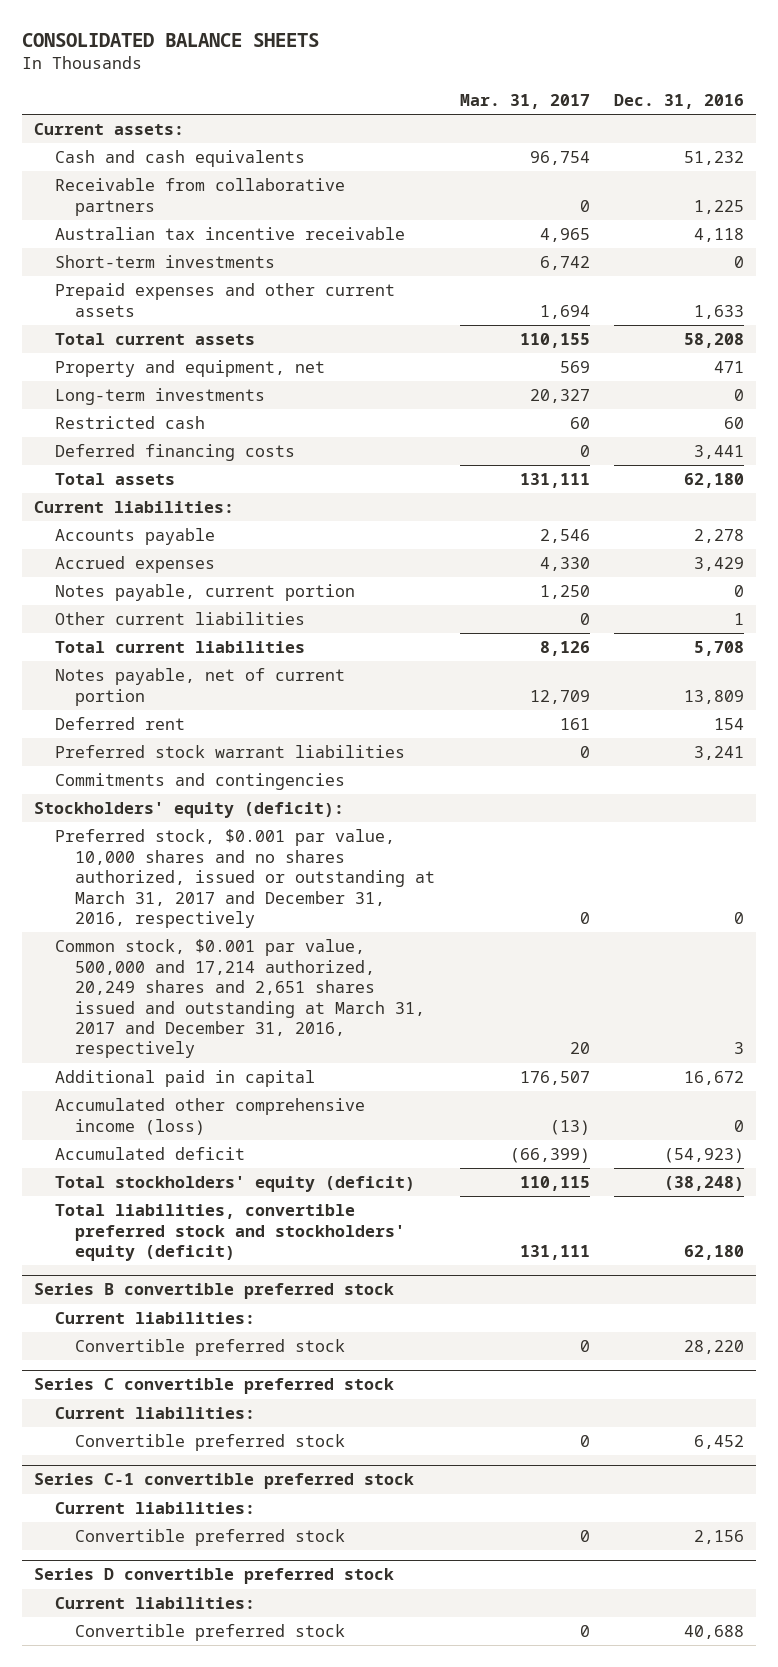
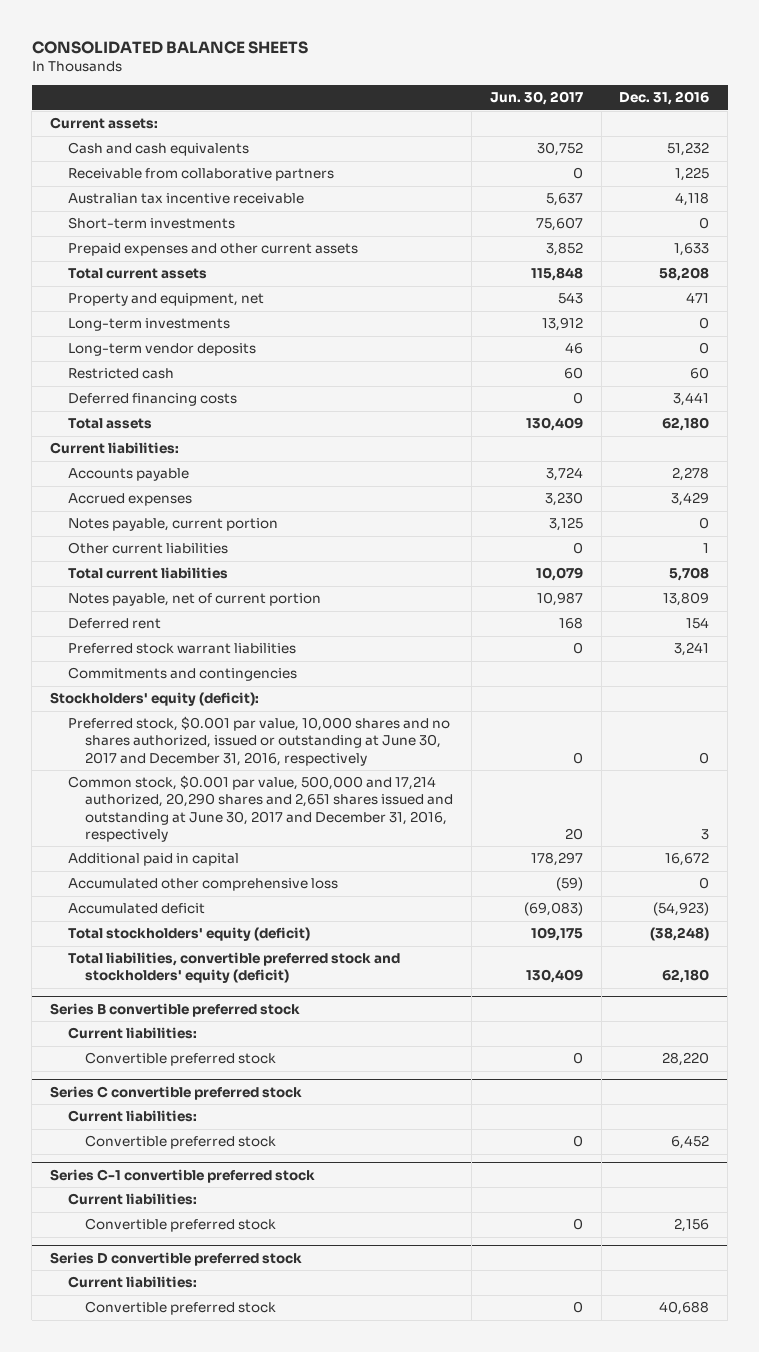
[459,93,590,109] Mar. 31, 2017 -> none
none -> [489,91,583,106] Jun. 30, 2017
none -> [67,343,256,357] Long-term vendor deposits
[54,829,436,929] Preferred stock, $0.001 par value, 10,000 shares and no shares authorized, issued or outstanding at March 31, 2017 and December 31, 2016, respectively -> [67,716,450,766] Preferred stock, $0.001 par value, 10,000 shares and no shares authorized, issued or outstanding at June 30, 2017 and December 31, 2016, respectively
[54,939,426,1059] Common stock, $0.001 par value, 500,000 and 17,214 authorized, 20,249 shares and 2,651 shares issued and outstanding at March 31, 2017 and December 31, 2016, respectively -> [67,775,454,842] Common stock, $0.001 par value, 500,000 and 17,214 authorized, 20,290 shares and 2,651 shares issued and outstanding at June 30, 2017 and December 31, 2016, respectively
[54,1098,365,1135] Accumulated other comprehensive income (loss) -> [67,878,338,892] Accumulated other comprehensive loss

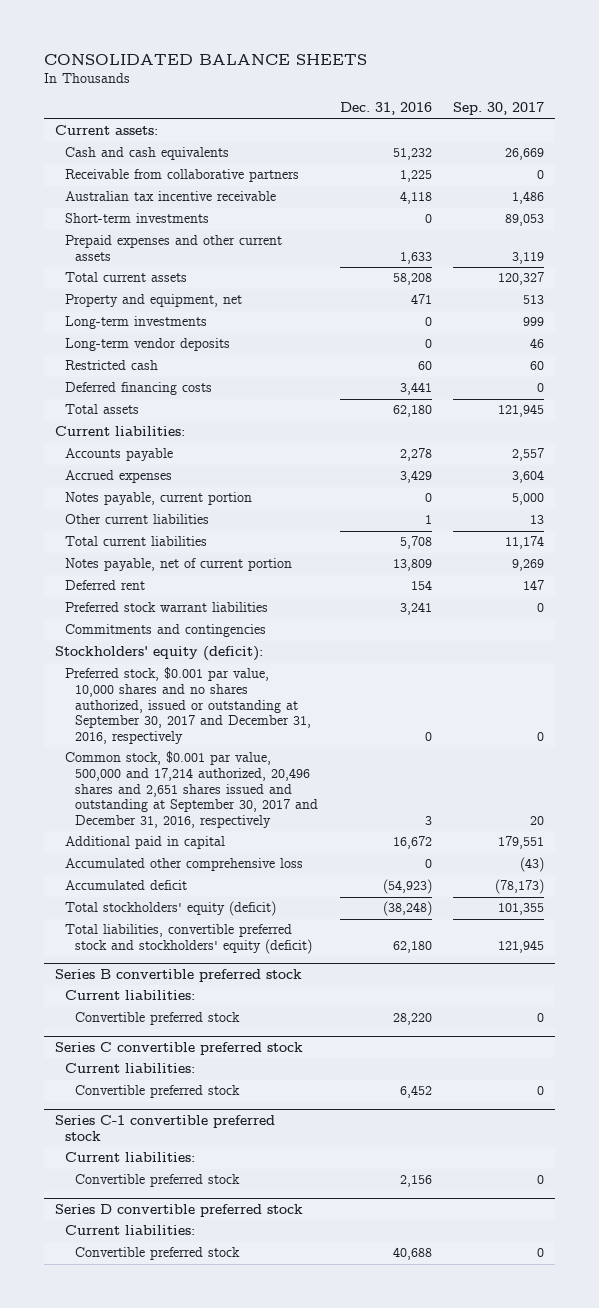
[489,91,583,106] Jun. 30, 2017 -> none
none -> [453,102,545,116] Sep. 30, 2017
[67,716,450,766] Preferred stock, $0.001 par value, 10,000 shares and no shares authorized, issued or outstanding at June 30, 2017 and December 31, 2016, respectively -> [65,667,312,745] Preferred stock, $0.001 par value, 10,000 shares and no shares authorized, issued or outstanding at September 30, 2017 and December 31, 2016, respectively
[67,775,454,842] Common stock, $0.001 par value, 500,000 and 17,214 authorized, 20,290 shares and 2,651 shares issued and outstanding at June 30, 2017 and December 31, 2016, respectively -> [65,751,319,829] Common stock, $0.001 par value, 500,000 and 17,214 authorized, 20,496 shares and 2,651 shares issued and outstanding at September 30, 2017 and December 31, 2016, respectively

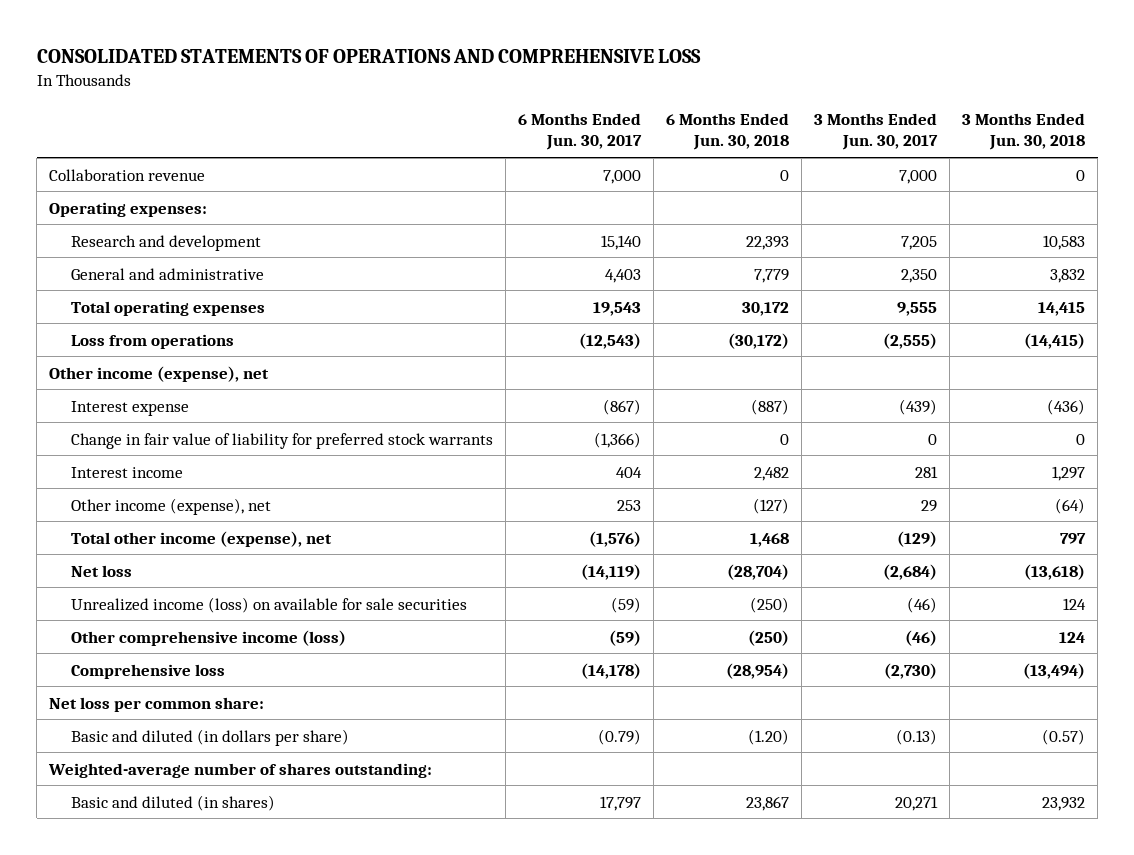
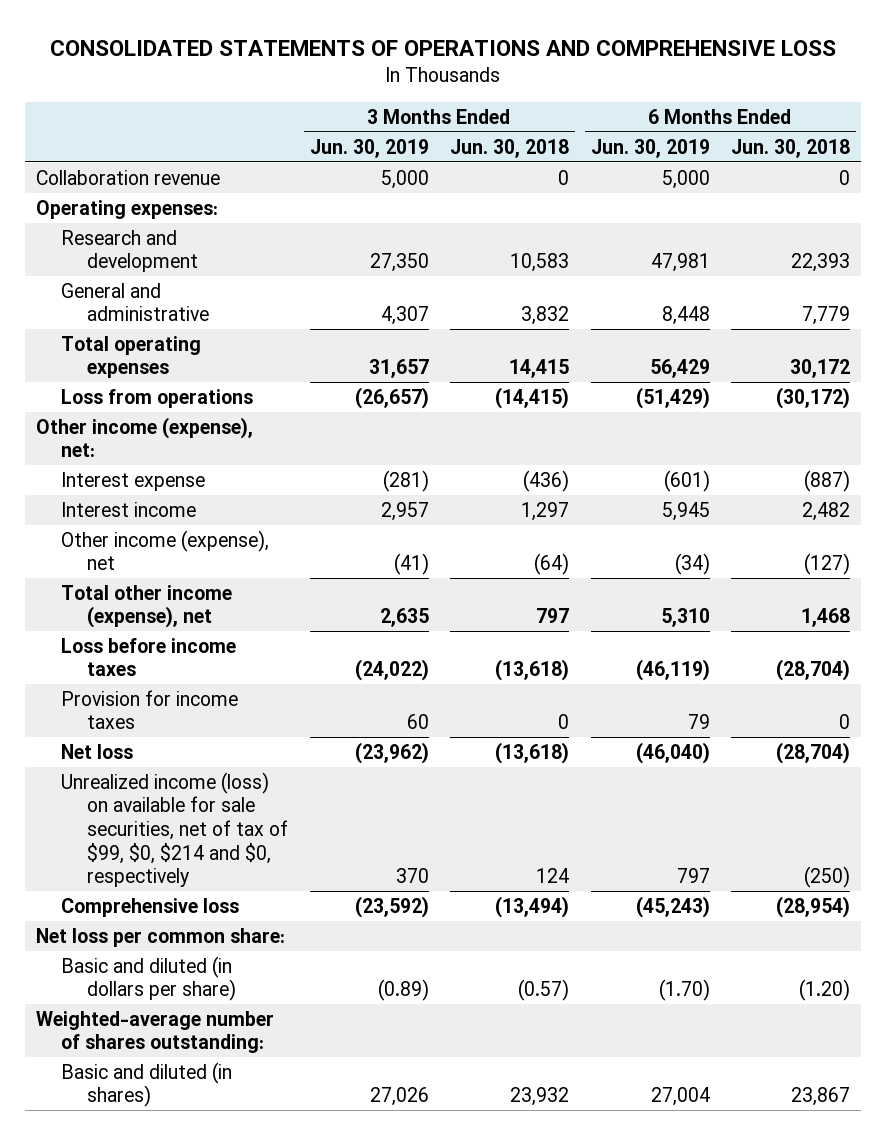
[517,113,642,151] 6 Months Ended Jun. 30, 2017 -> none
[814,113,939,151] 3 Months Ended Jun. 30, 2017 -> none
none -> [309,138,429,158] Jun. 30, 2019
none -> [590,138,710,158] Jun. 30, 2019
[49,365,270,382] Other income (expense), net -> [35,416,253,458] Other income (expense), net:
[70,432,493,449] Change in fair value of liability for preferred stock warrants -> none
none -> [61,637,237,677] Loss before income taxes
none -> [61,689,239,730] Provision for income taxes
[70,629,346,646] Other comprehensive income (loss) -> none
[70,596,467,613] Unrealized income (loss) on available for sale securities -> [61,771,289,888] Unrealized income (loss) on available for sale securities, net of tax of $99, $0, $214 and $0, respectively

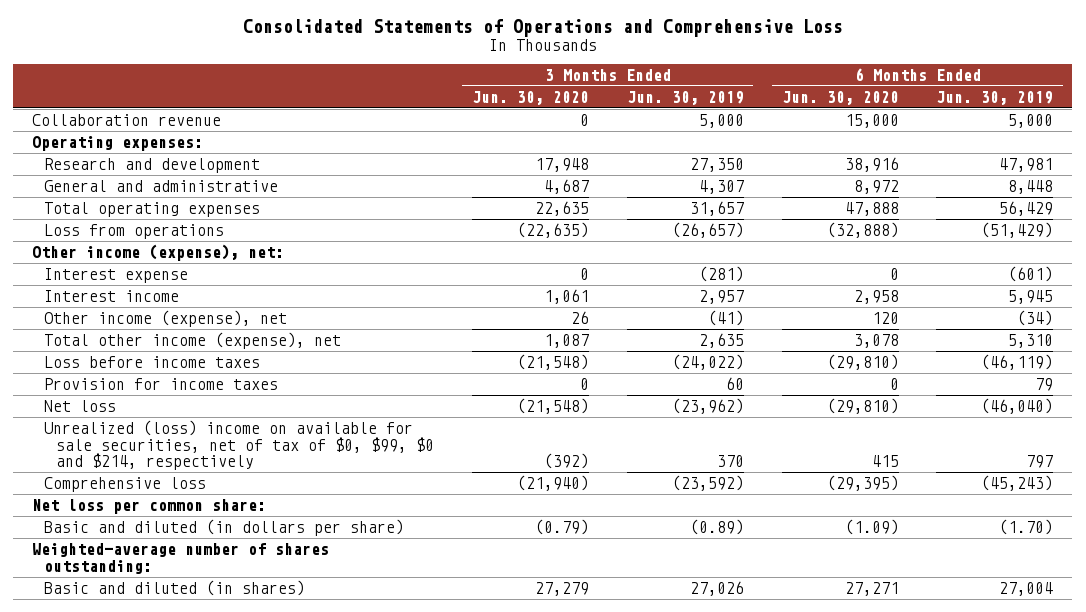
[49,39,836,56] CONSOLIDATED STATEMENTS OF OPERATIONS AND COMPREHENSIVE LOSS -> [242,19,843,38] Consolidated Statements of Operations and Comprehensive Loss
[450,138,570,158] Jun. 30, 2018 -> none
[731,138,851,158] Jun. 30, 2018 -> none
none -> [471,90,589,105] Jun. 30, 2020
none -> [781,90,899,105] Jun. 30, 2020
[61,771,289,888] Unrealized income (loss) on available for sale securities, net of tax of $99, $0, $214 and $0, respectively -> [44,419,434,471] Unrealized (loss) income on available for sale securities, net of tax of $0, $99, $0 and $214, respectively

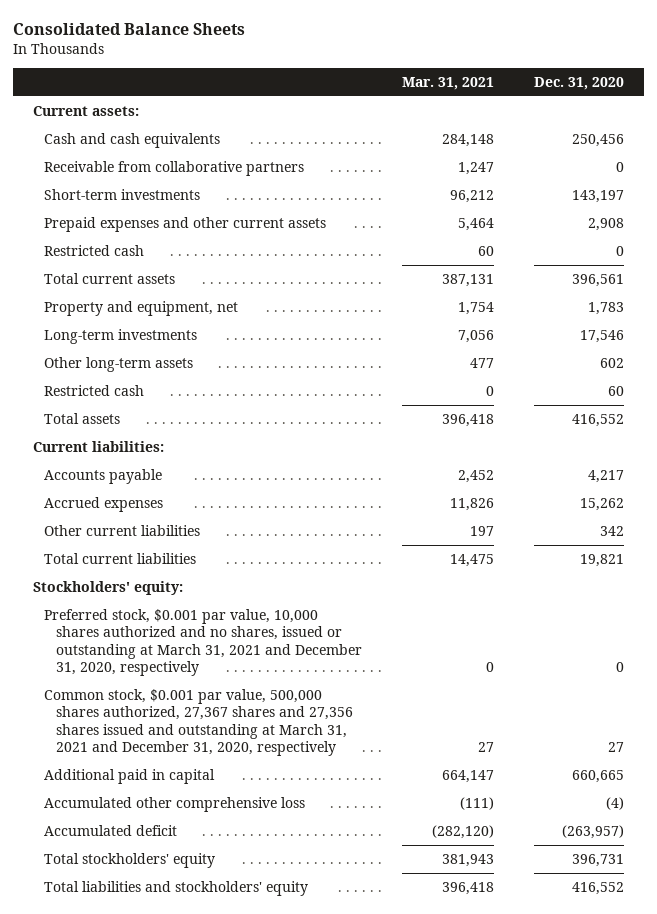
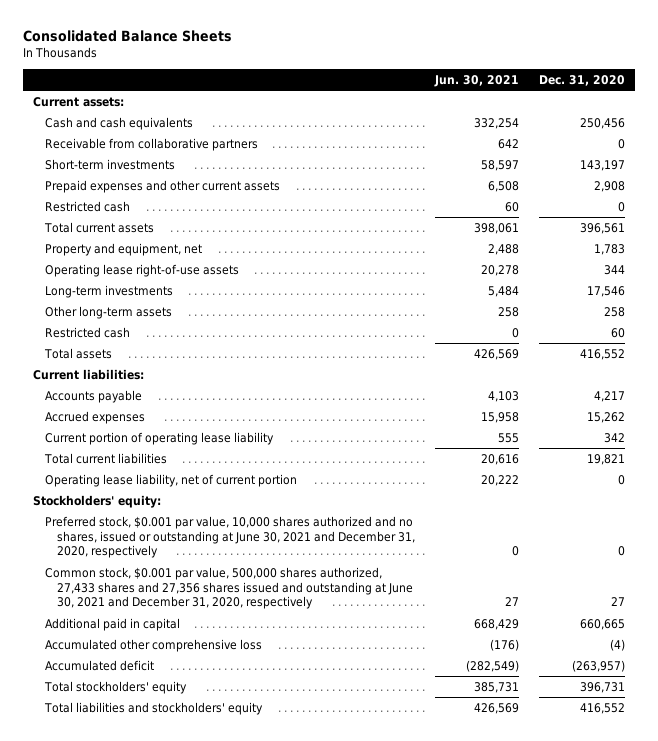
[401,77,494,91] Mar. 31, 2021 -> none
none -> [434,74,520,87] Jun. 30, 2021
none -> [44,263,239,277] Operating lease right-of-use assets
[600,358,625,369] 602 -> [604,306,626,317] 258
[44,525,201,537] Other current liabilities -> [44,431,274,445] Current portion of operating lease liability
none -> [44,473,297,487] Operating lease liability, net of current portion
[44,609,362,676] Preferred stock, $0.001 par value, 10,000 shares authorized and no shares, issued or outstanding at March 31, 2021 and December 31, 2020, respectively -> [44,515,415,559] Preferred stock, $0.001 par value, 10,000 shares authorized and no shares, issued or outstanding at June 30, 2021 and December 31, 2020, respectively
[44,689,353,756] Common stock, $0.001 par value, 500,000 shares authorized, 27,367 shares and 27,356 shares issued and outstanding at March 31, 2021 and December 31, 2020, respectively -> [44,566,413,610] Common stock, $0.001 par value, 500,000 shares authorized, 27,433 shares and 27,356 shares issued and outstanding at June 30, 2021 and December 31, 2020, respectively

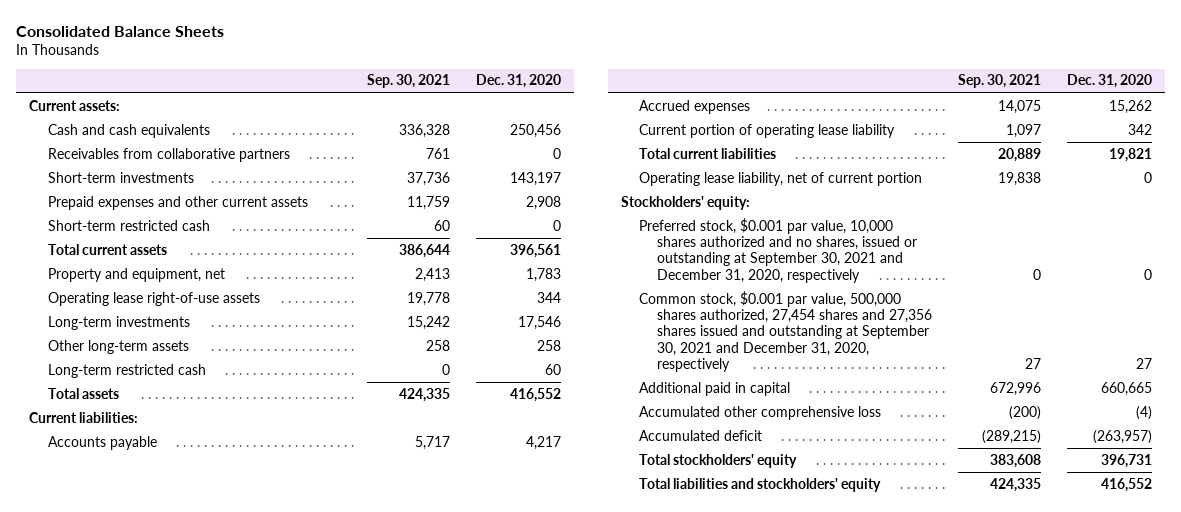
[434,74,520,87] Jun. 30, 2021 -> none
none -> [366,74,450,89] Sep. 30, 2021
[44,137,258,151] Receivable from collaborative partners -> [47,147,290,162] Receivables from collaborative partners
[44,200,130,212] Restricted cash -> [47,219,210,231] Short-term restricted cash
[44,326,130,338] Restricted cash -> [47,363,206,378] Long-term restricted cash
[44,515,415,559] Preferred stock, $0.001 par value, 10,000 shares authorized and no shares, issued or outstanding at June 30, 2021 and December 31, 2020, respectively -> [638,217,918,283] Preferred stock, $0.001 par value, 10,000 shares authorized and no shares, issued or outstanding at September 30, 2021 and December 31, 2020, respectively
[44,566,413,610] Common stock, $0.001 par value, 500,000 shares authorized, 27,433 shares and 27,356 shares issued and outstanding at June 30, 2021 and December 31, 2020, respectively -> [638,290,933,372] Common stock, $0.001 par value, 500,000 shares authorized, 27,454 shares and 27,356 shares issued and outstanding at September 30, 2021 and December 31, 2020, respectively

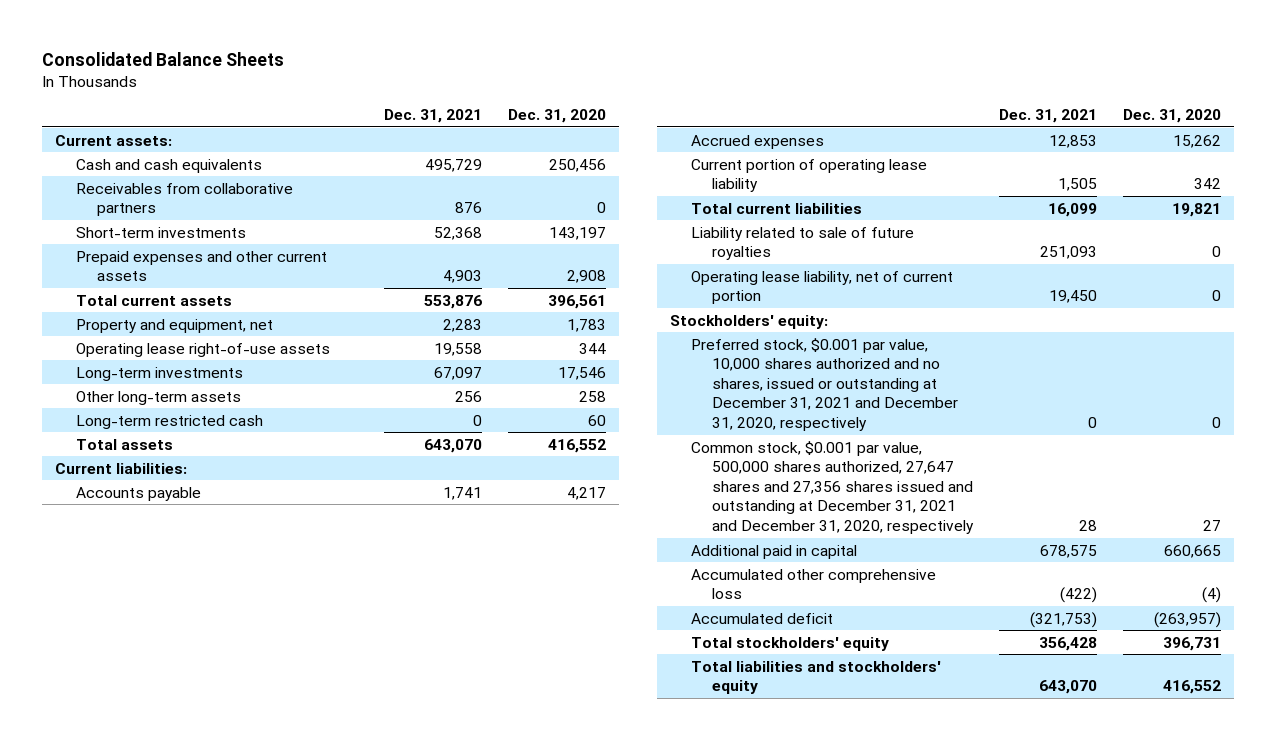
[366,74,450,89] Sep. 30, 2021 -> none
none -> [383,109,482,124] Dec. 31, 2021
[47,219,210,231] Short-term restricted cash -> none
none -> [690,226,914,261] Liability related to sale of future royalties
[638,217,918,283] Preferred stock, $0.001 par value, 10,000 shares authorized and no shares, issued or outstanding at September 30, 2021 and December 31, 2020, respectively -> [690,337,958,431] Preferred stock, $0.001 par value, 10,000 shares authorized and no shares, issued or outstanding at December 31, 2021 and December 31, 2020, respectively
[638,290,933,372] Common stock, $0.001 par value, 500,000 shares authorized, 27,454 shares and 27,356 shares issued and outstanding at September 30, 2021 and December 31, 2020, respectively -> [690,440,974,534] Common stock, $0.001 par value, 500,000 shares authorized, 27,647 shares and 27,356 shares issued and outstanding at December 31, 2021 and December 31, 2020, respectively

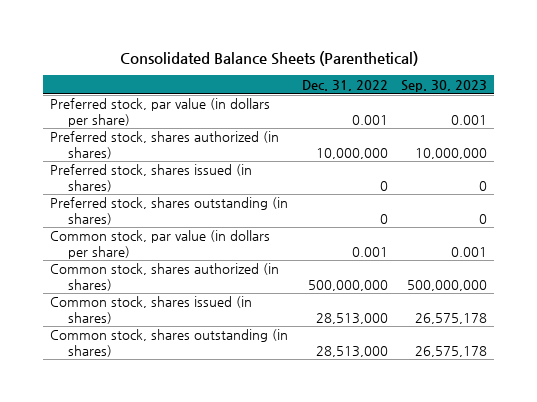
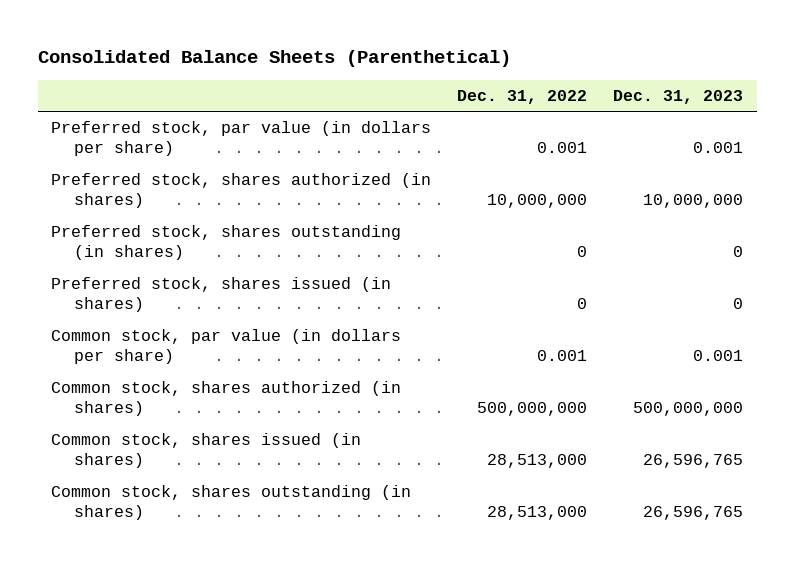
[401,79,488,92] Sep. 30, 2023 -> none
none -> [613,89,744,104] Dec. 31, 2023
[50,164,253,192] Preferred stock, shares issued (in shares) -> [50,277,391,313] Preferred stock, shares issued (in shares)

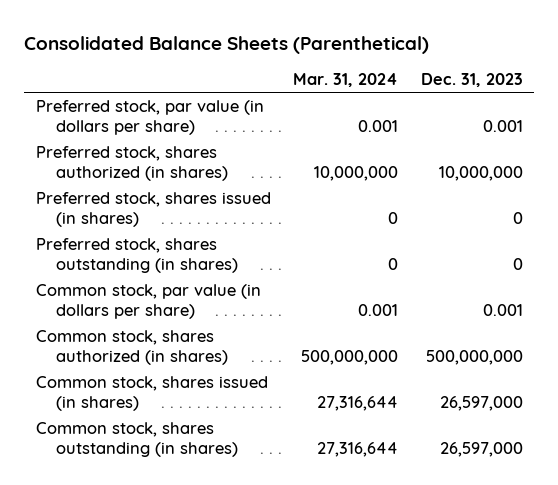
[457,89,588,104] Dec. 31, 2022 -> none
none -> [293,73,399,88] Mar. 31, 2024
[50,225,401,261] Preferred stock, shares outstanding (in shares) -> [35,237,239,274] Preferred stock, shares outstanding (in shares)
[643,454,744,469] 26,596,765 -> [439,396,523,412] 26,597,000
[643,506,744,521] 26,596,765 -> [439,442,523,458] 26,597,000

